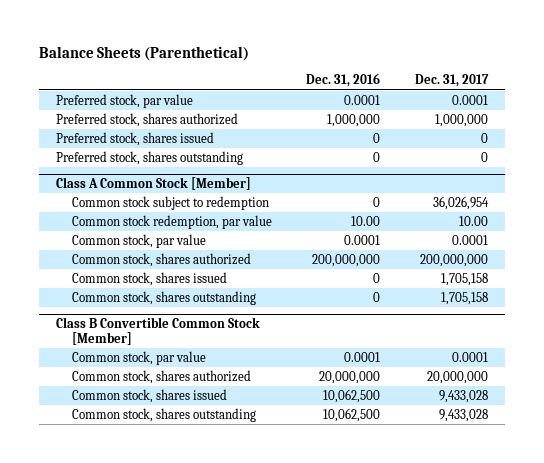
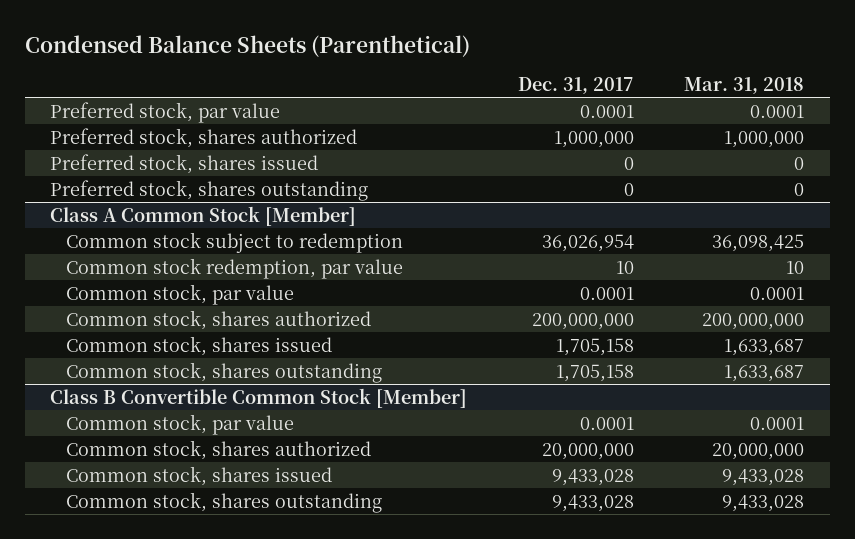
[38,46,249,62] Balance Sheets (Parenthetical) -> [25,35,471,58] Condensed Balance Sheets (Parenthetical)
[306,73,381,88] Dec. 31, 2016 -> none
none -> [684,77,805,95] Mar. 31, 2018
[458,215,488,226] 10.00 -> [615,260,634,274] 10

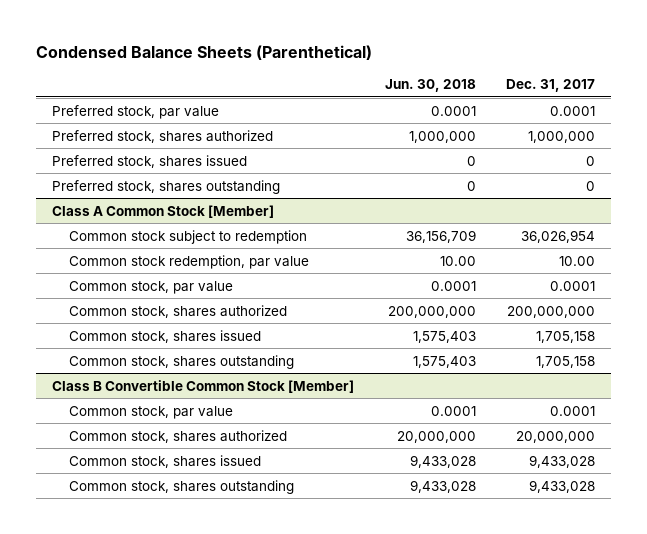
[684,77,805,95] Mar. 31, 2018 -> none
none -> [384,79,476,93] Jun. 30, 2018
[615,260,634,274] 10 -> [559,255,596,266] 10.00

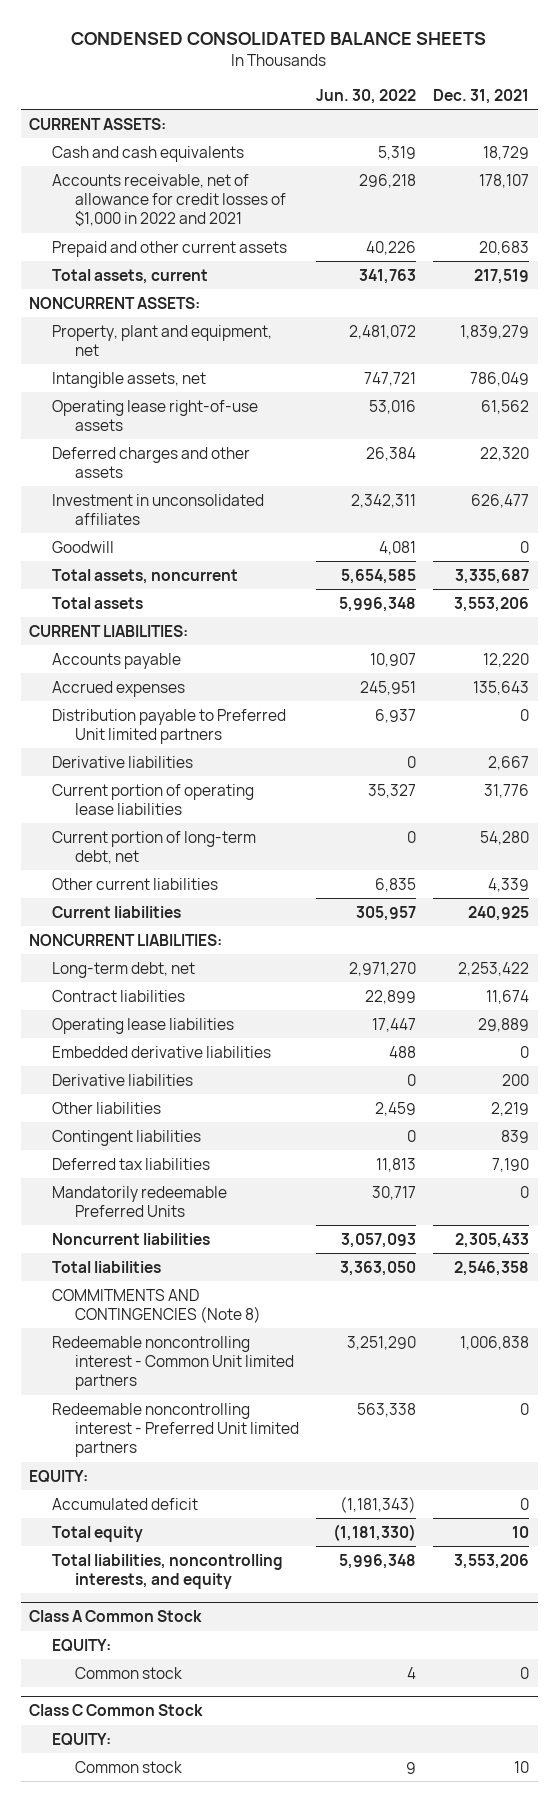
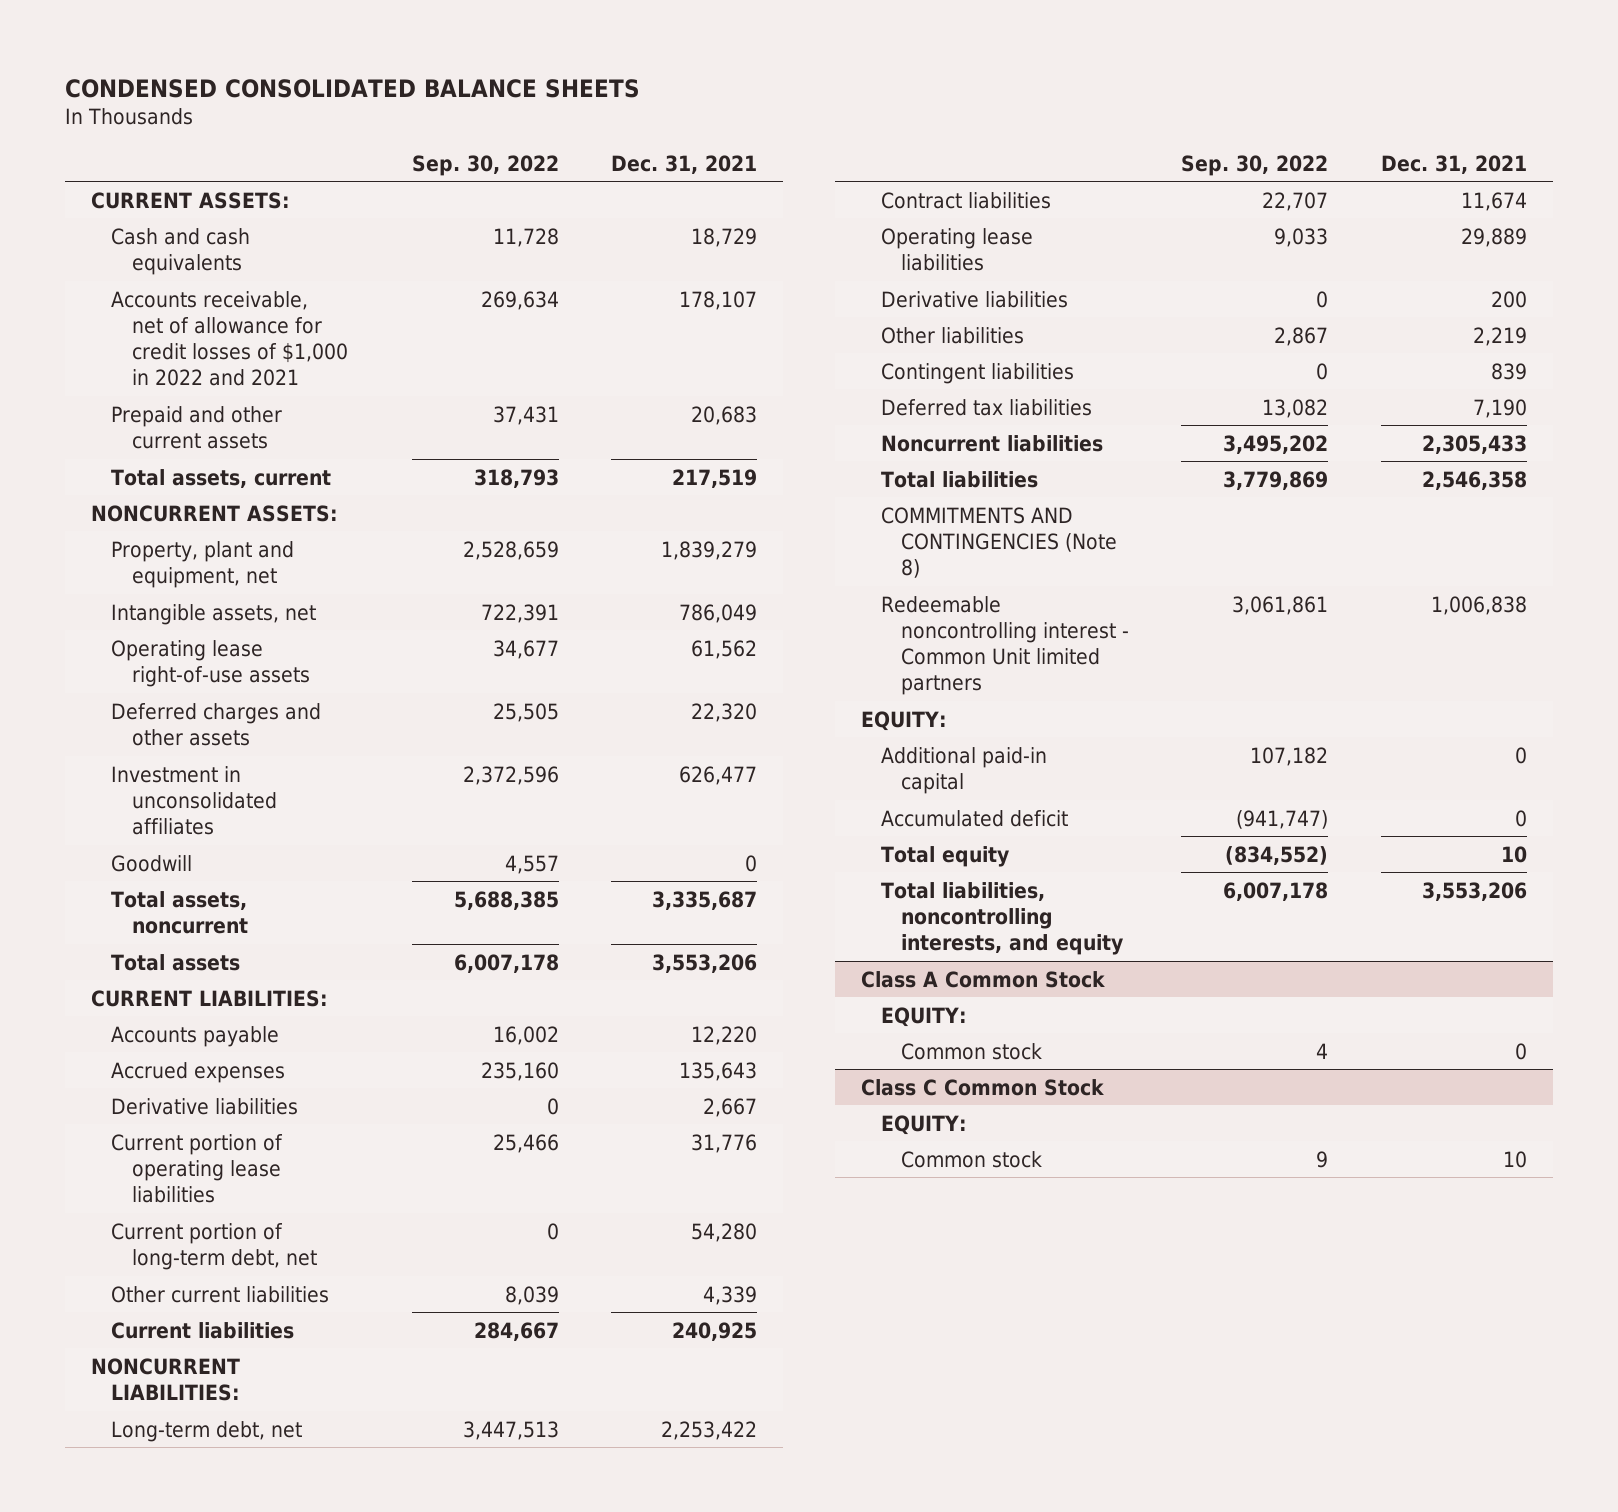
[315,88,416,104] Jun. 30, 2022 -> none
none -> [411,154,559,176] Sep. 30, 2022
[51,708,286,744] Distribution payable to Preferred Unit limited partners -> none
[51,1045,271,1058] Embedded derivative liabilities -> none
[51,1185,227,1217] Mandatorily redeemable Preferred Units -> none
[51,1402,299,1458] Redeemable noncontrolling interest - Preferred Unit limited partners -> none
none -> [880,746,1047,794] Additional paid-in capital

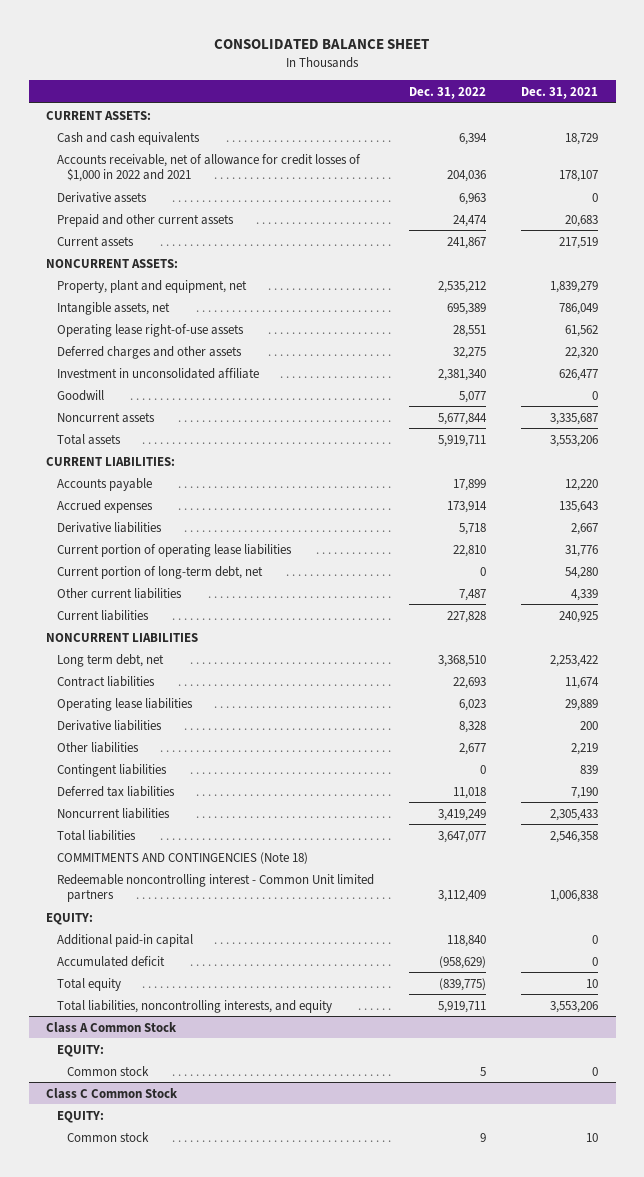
[64,78,640,98] CONDENSED CONSOLIDATED BALANCE SHEETS -> [214,39,430,50] CONSOLIDATED BALANCE SHEET
[411,154,559,176] Sep. 30, 2022 -> none
none -> [408,86,486,99] Dec. 31, 2022
none -> [56,191,147,203] Derivative assets
[111,468,332,488] Total assets, current -> [56,235,134,247] Current assets
[111,765,277,836] Investment in unconsolidated affiliates -> [56,367,259,379] Investment in unconsolidated affiliate
[111,890,248,934] Total assets, noncurrent -> [56,411,155,423] Noncurrent assets
[91,1357,241,1401] NONCURRENT LIABILITIES: -> [46,632,199,642] NONCURRENT LIABILITIES
[111,1420,303,1442] Long-term debt, net -> [56,653,164,667] Long term debt, net
[880,506,1118,579] COMMITMENTS AND CONTINGENCIES (Note 8) -> [56,851,308,864] COMMITMENTS AND CONTINGENCIES (Note 18)

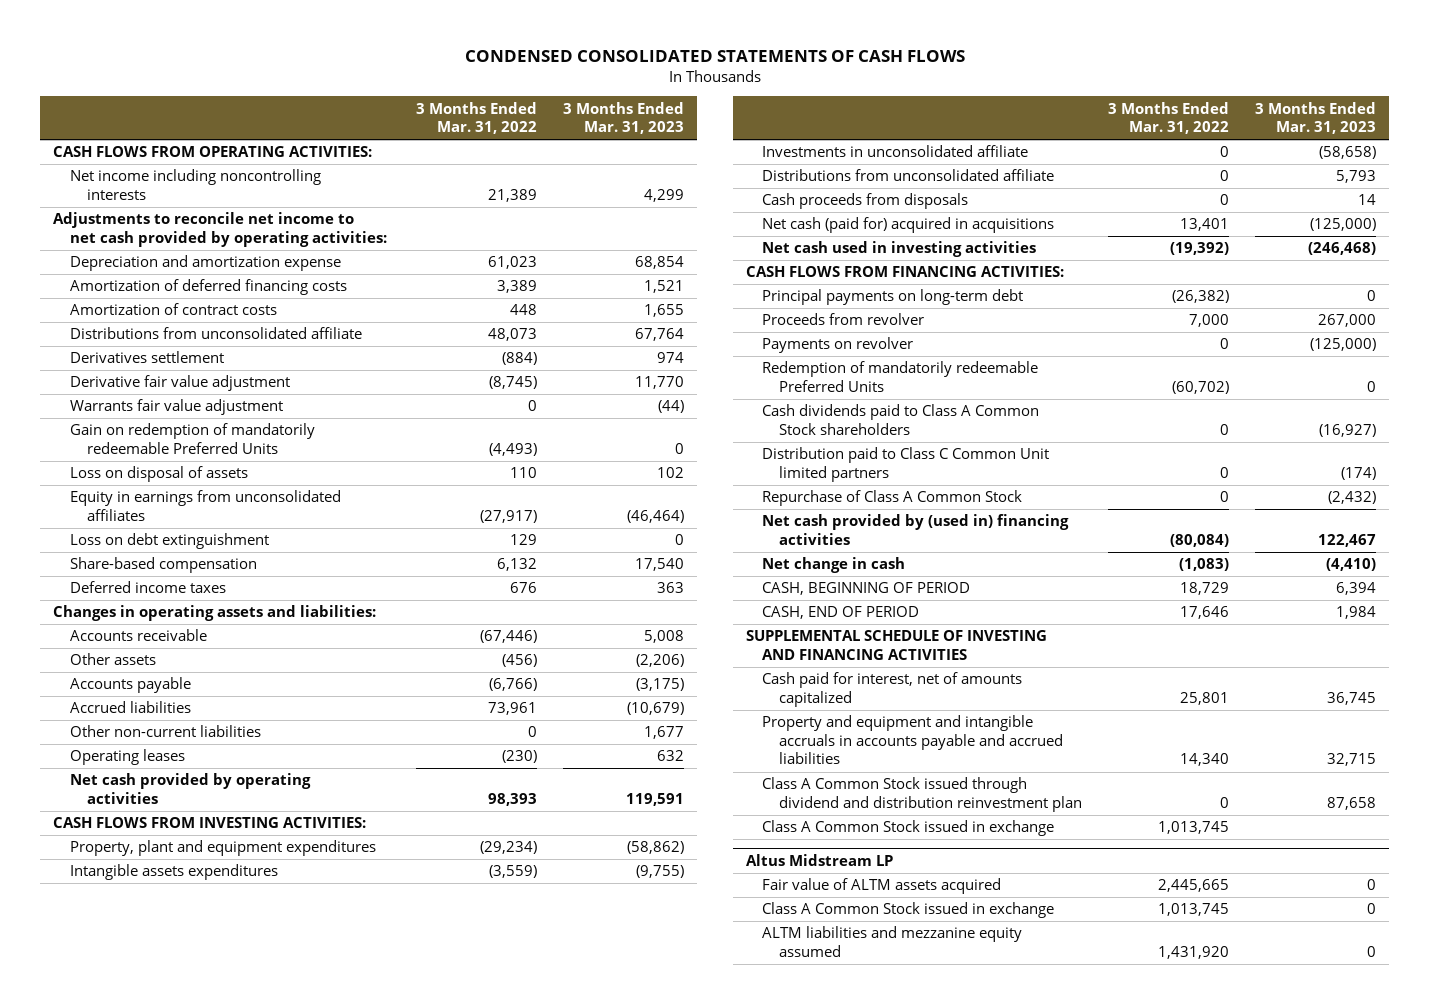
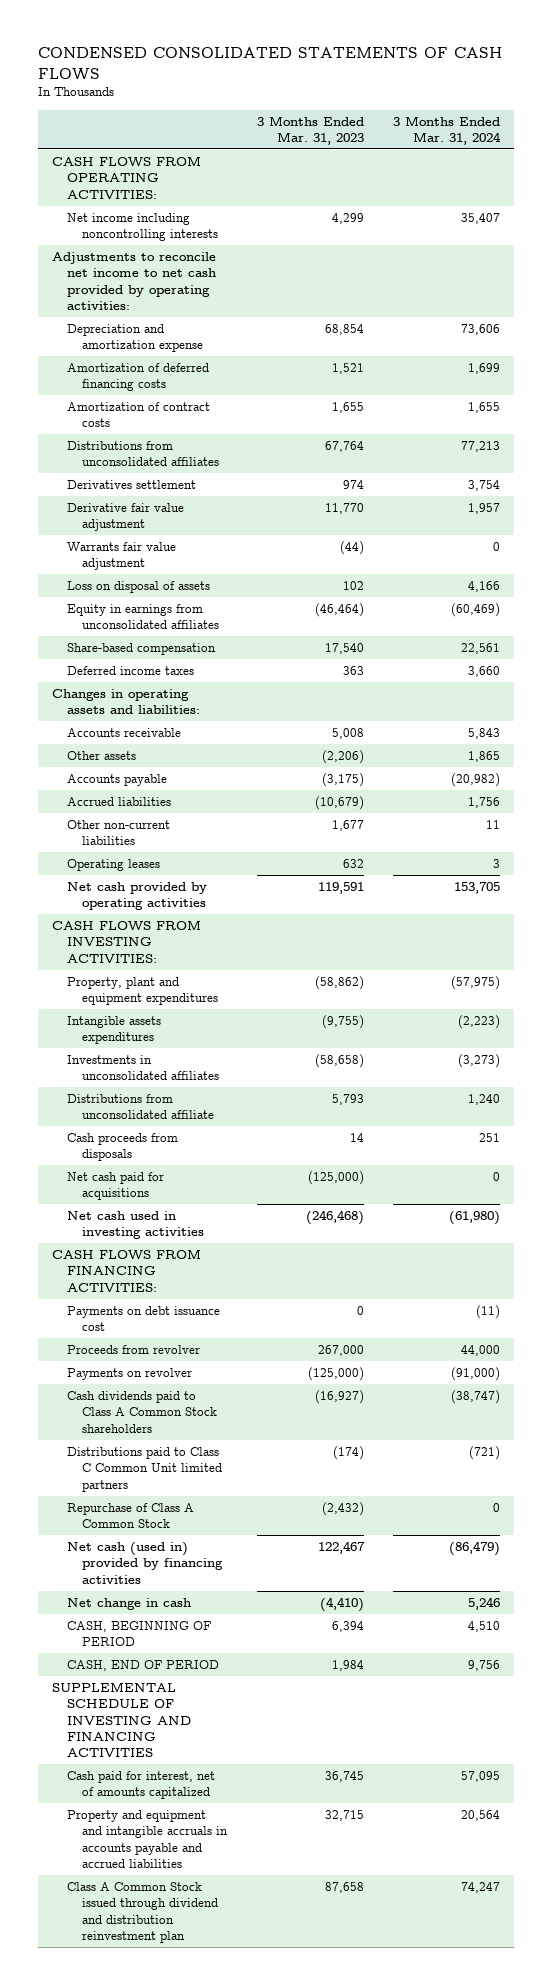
[415,101,537,135] 3 Months Ended Mar. 31, 2022 -> none
none -> [392,115,501,145] 3 Months Ended Mar. 31, 2024
[69,327,362,340] Distributions from unconsolidated affiliate -> [67,441,220,467] Distributions from unconsolidated affiliates
[69,423,315,454] Gain on redemption of mandatorily redeemable Preferred Units -> none
[69,533,269,550] Loss on debt extinguishment -> none
[762,145,1029,158] Investments in unconsolidated affiliate -> [67,1055,220,1081] Investments in unconsolidated affiliates
[762,217,1055,234] Net cash (paid for) acquired in acquisitions -> [67,1172,165,1201] Net cash paid for acquisitions
[762,289,1024,306] Principal payments on long-term debt -> none
none -> [67,1306,221,1332] Payments on debt issuance cost
[762,361,1039,392] Redemption of mandatorily redeemable Preferred Units -> none
[762,447,1050,482] Distribution paid to Class C Common Unit limited partners -> [67,1447,223,1492] Distributions paid to Class C Common Unit limited partners
[762,514,1070,545] Net cash provided by (used in) financing activities -> [67,1542,224,1584] Net cash (used in) provided by financing activities
[762,820,1055,837] Class A Common Stock issued in exchange -> none
[745,853,893,866] Altus Midstream LP -> none
[762,878,1002,895] Fair value of ALTM assets acquired -> none
[762,902,1055,919] Class A Common Stock issued in exchange -> none
[762,926,1023,957] ALTM liabilities and mezzanine equity assumed -> none

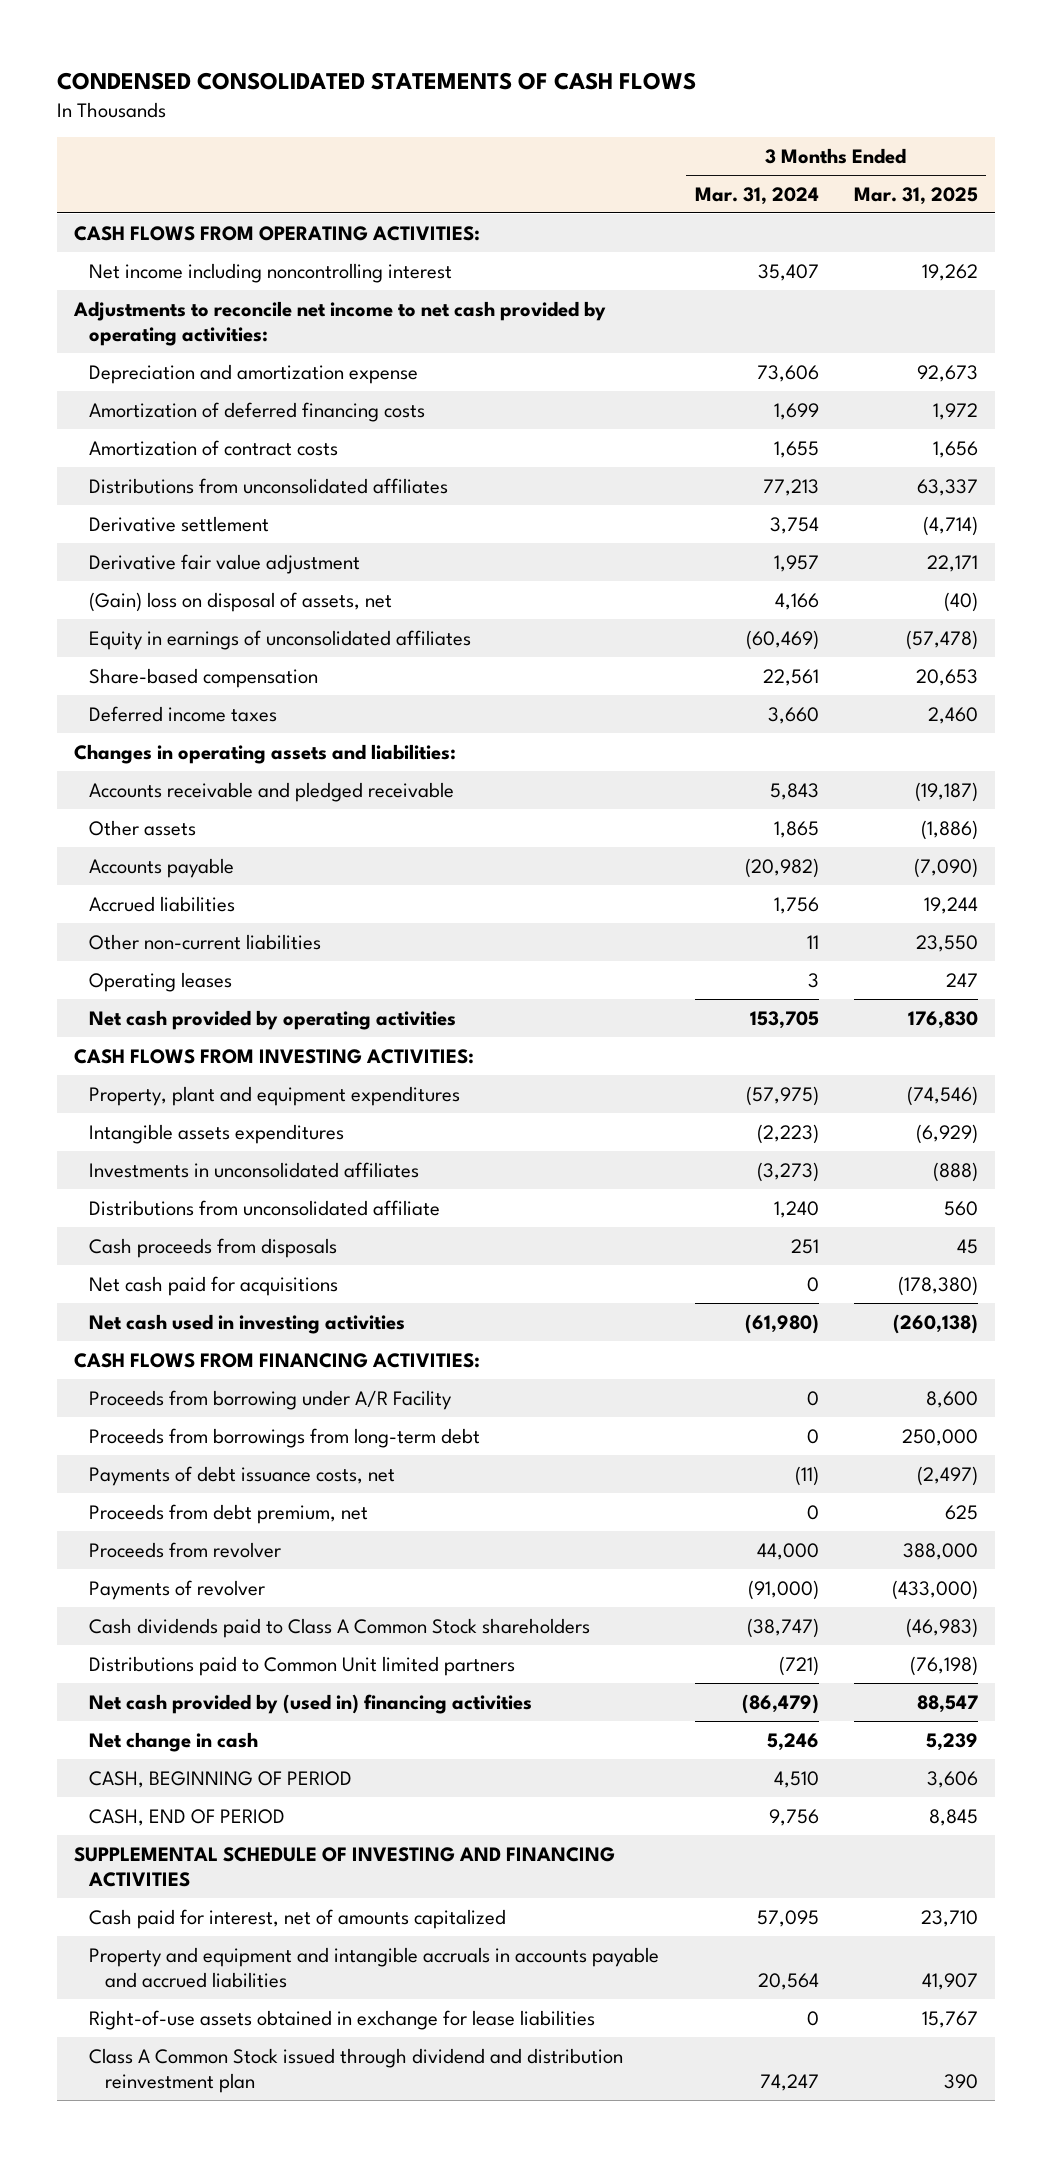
[256,115,364,145] 3 Months Ended Mar. 31, 2023 -> none
none -> [853,186,978,205] Mar. 31, 2025
[67,213,219,242] Net income including noncontrolling interests -> [89,262,453,283] Net income including noncontrolling interest
[67,480,197,490] Derivatives settlement -> [89,515,270,532] Derivative settlement
[67,542,177,571] Warrants fair value adjustment -> none
[67,581,211,594] Loss on disposal of assets -> [89,591,393,612] (Gain) loss on disposal of assets, net
[67,604,220,630] Equity in earnings from unconsolidated affiliates -> [89,629,472,650] Equity in earnings of unconsolidated affiliates
[67,728,182,738] Accounts receivable -> [89,781,455,802] Accounts receivable and pledged receivable
none -> [89,1389,453,1410] Proceeds from borrowing under A/R Facility
none -> [89,1427,481,1448] Proceeds from borrowings from long-term debt
[67,1306,221,1332] Payments on debt issuance cost -> [89,1465,396,1486] Payments of debt issuance costs, net
none -> [89,1503,369,1524] Proceeds from debt premium, net
[67,1368,193,1381] Payments on revolver -> [89,1579,266,1600] Payments of revolver
[67,1503,195,1529] Repurchase of Class A Common Stock -> none
[67,1447,223,1492] Distributions paid to Class C Common Unit limited partners -> [89,1655,516,1676] Distributions paid to Common Unit limited partners
[67,1542,224,1584] Net cash (used in) provided by financing activities -> [89,1693,533,1714] Net cash provided by (used in) financing activities
none -> [89,2009,596,2030] Right-of-use assets obtained in exchange for lease liabilities

